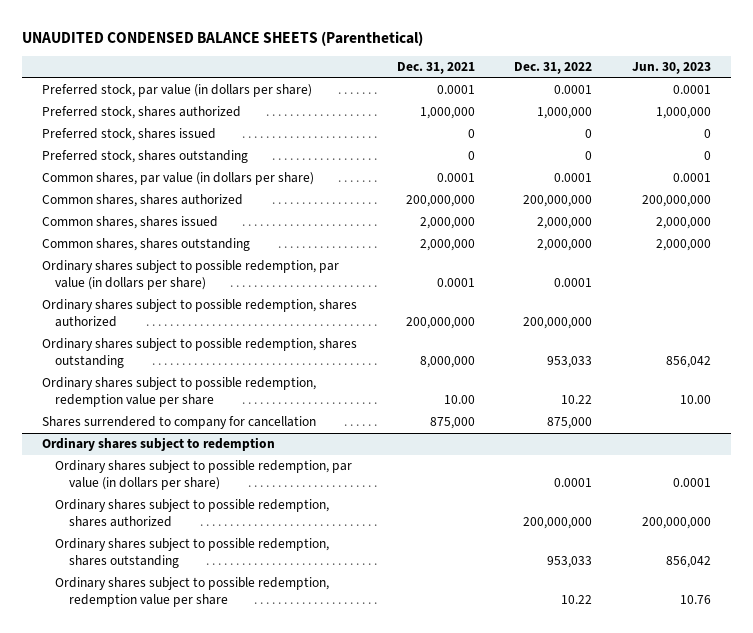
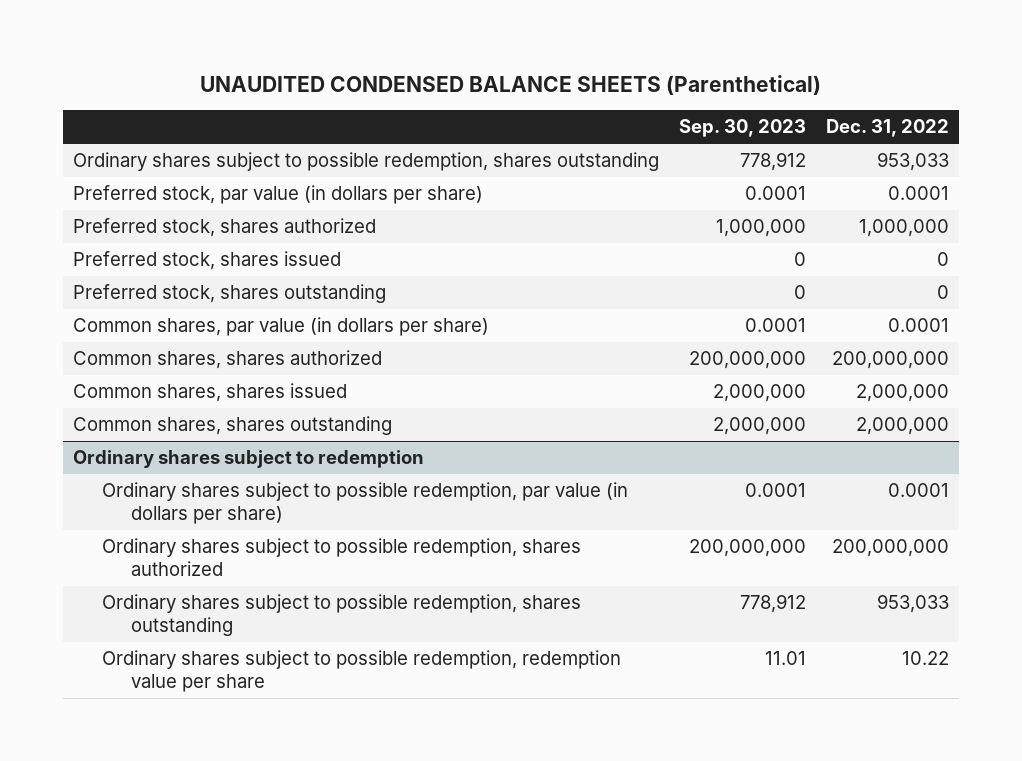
[396,62,475,75] Dec. 31, 2021 -> none
[632,62,712,75] Jun. 30, 2023 -> none
none -> [679,119,807,138] Sep. 30, 2023
[41,338,357,369] Ordinary shares subject to possible redemption, shares outstanding -> [73,152,660,172] Ordinary shares subject to possible redemption, shares outstanding
[41,260,339,291] Ordinary shares subject to possible redemption, par value (in dollars per share) -> none
[41,299,357,328] Ordinary shares subject to possible redemption, shares authorized -> none
[41,377,316,408] Ordinary shares subject to possible redemption, redemption value per share -> none
[41,416,316,430] Shares surrendered to company for cancellation -> none

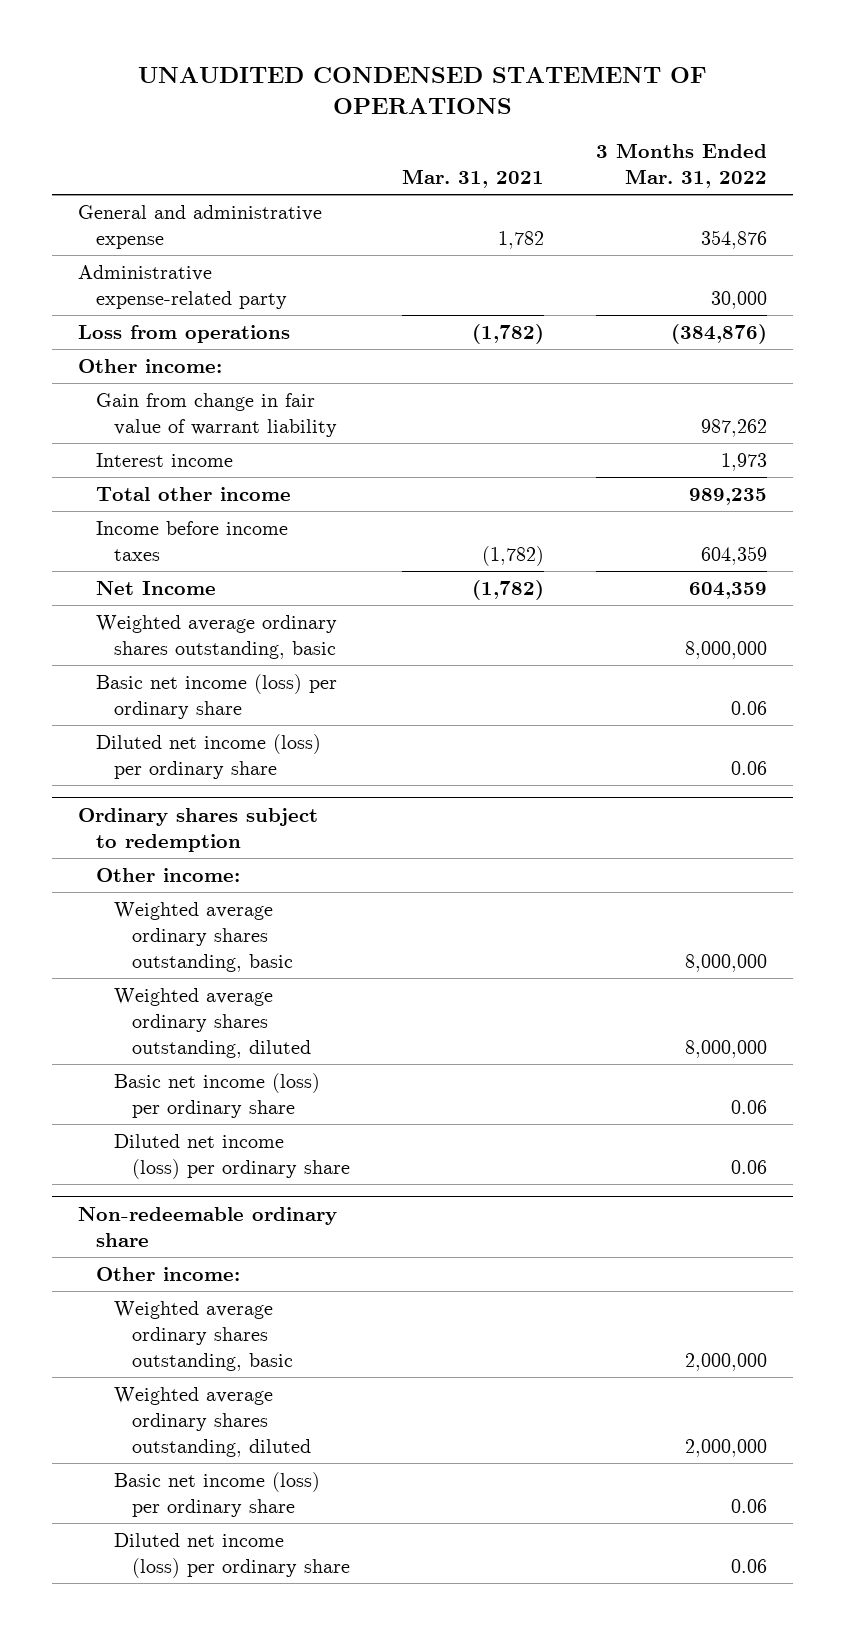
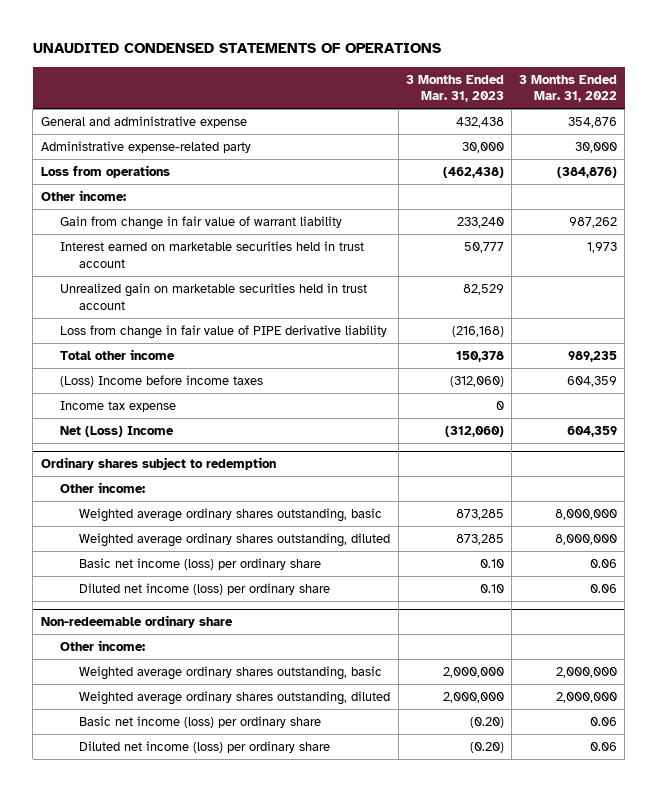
[137,67,707,115] UNAUDITED CONDENSED STATEMENT OF OPERATIONS -> [32,43,441,54] UNAUDITED CONDENSED STATEMENTS OF OPERATIONS
[402,169,545,189] Mar. 31, 2021 -> none
none -> [405,74,504,103] 3 Months Ended Mar. 31, 2023
[96,452,234,467] Interest income -> [60,240,365,268] Interest earned on marketable securities held in trust account
none -> [60,282,368,310] Unrealized gain on marketable securities held in trust account
none -> [60,324,388,339] Loss from change in fair value of PIPE derivative liability
[96,614,338,659] Weighted average ordinary shares outstanding, basic -> none
[96,673,338,719] Basic net income (loss) per ordinary share -> none
[96,733,322,779] Diluted net income (loss) per ordinary share -> none
[96,520,289,561] Income before income taxes -> [60,374,264,387] (Loss) Income before income taxes
none -> [60,400,177,412] Income tax expense
[96,580,217,595] Net Income -> [60,425,175,437] Net (Loss) Income

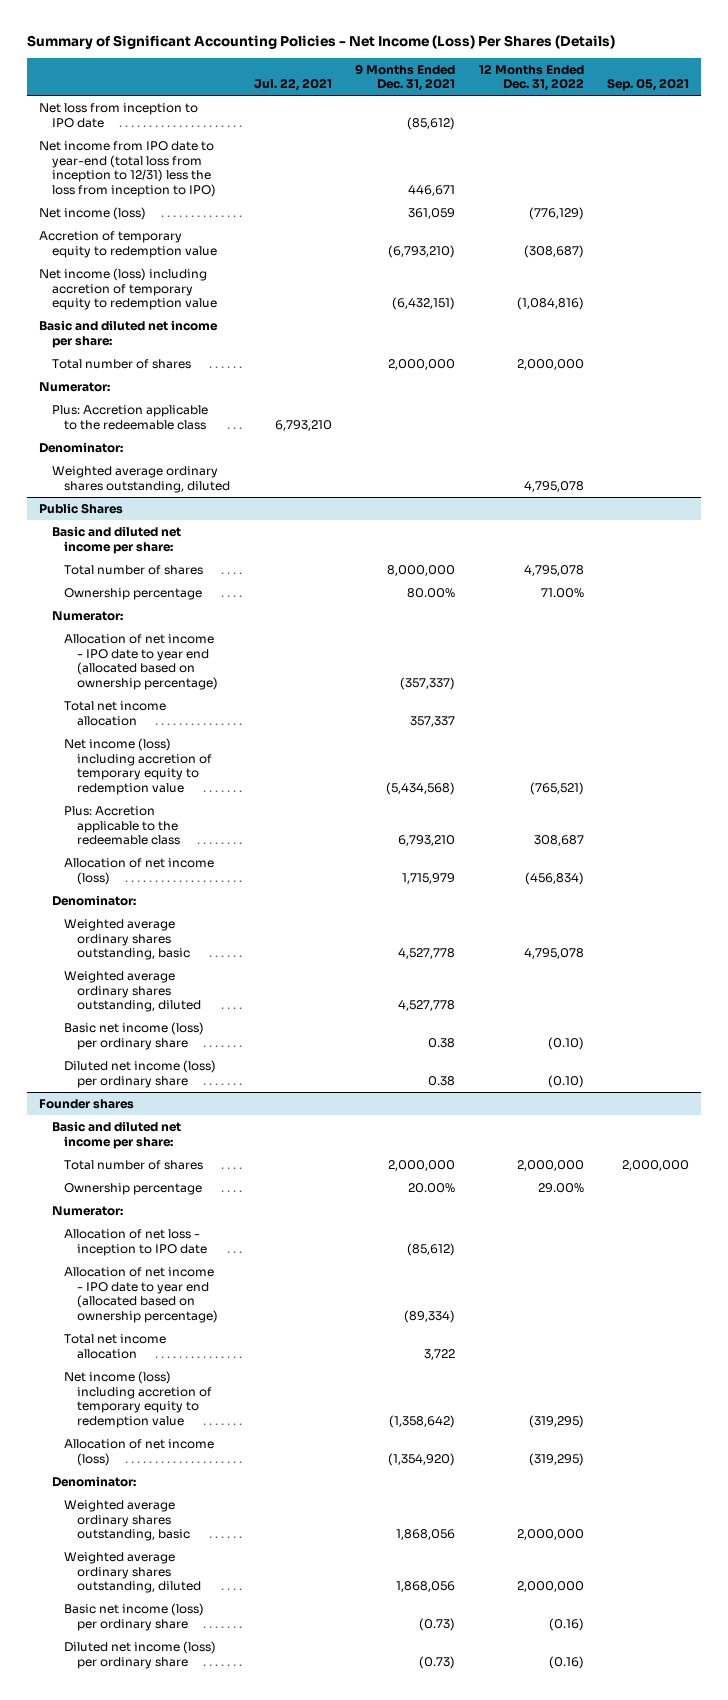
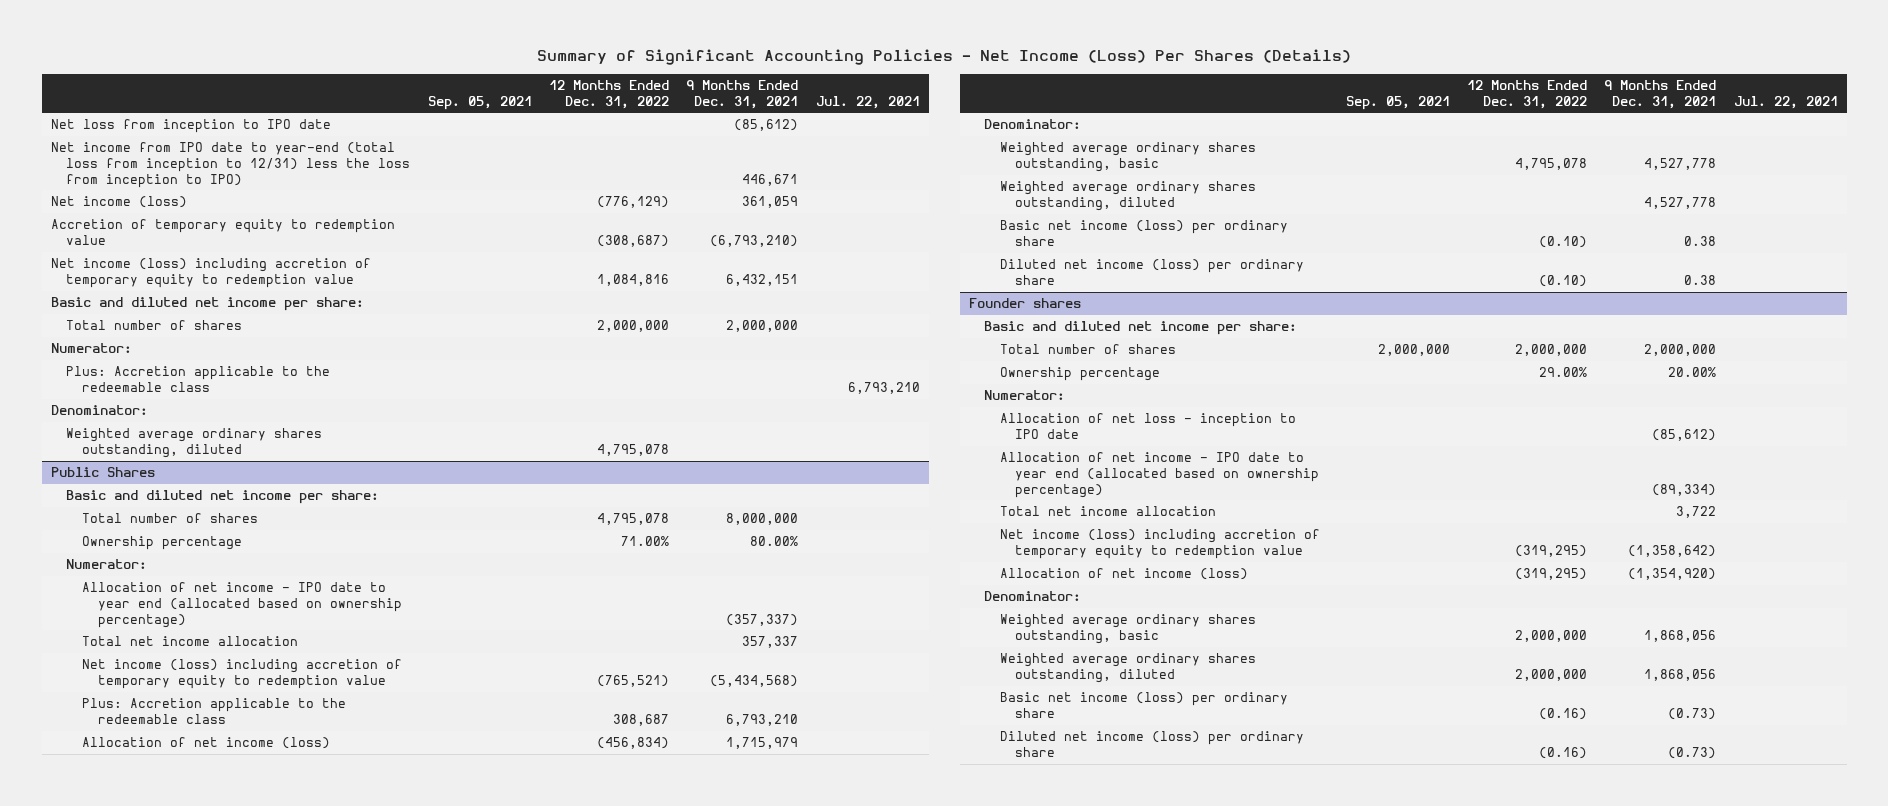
[392,297,456,311] (6,432,151) -> [726,273,799,286] 6,432,151
[516,297,584,311] (1,084,816) -> [597,273,670,286] 1,084,816

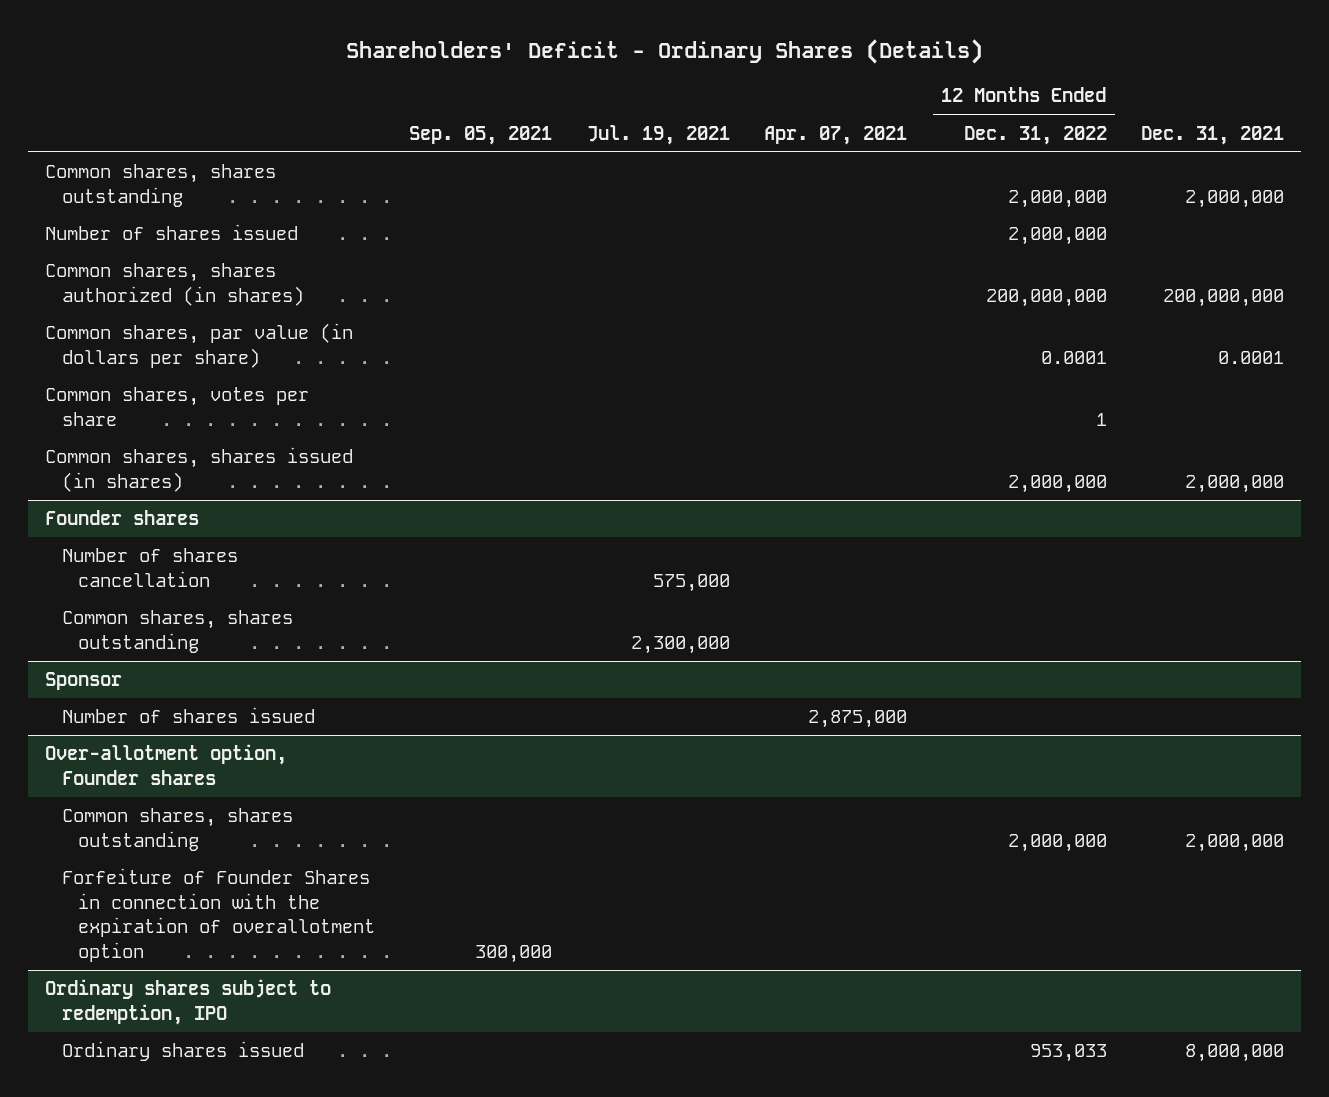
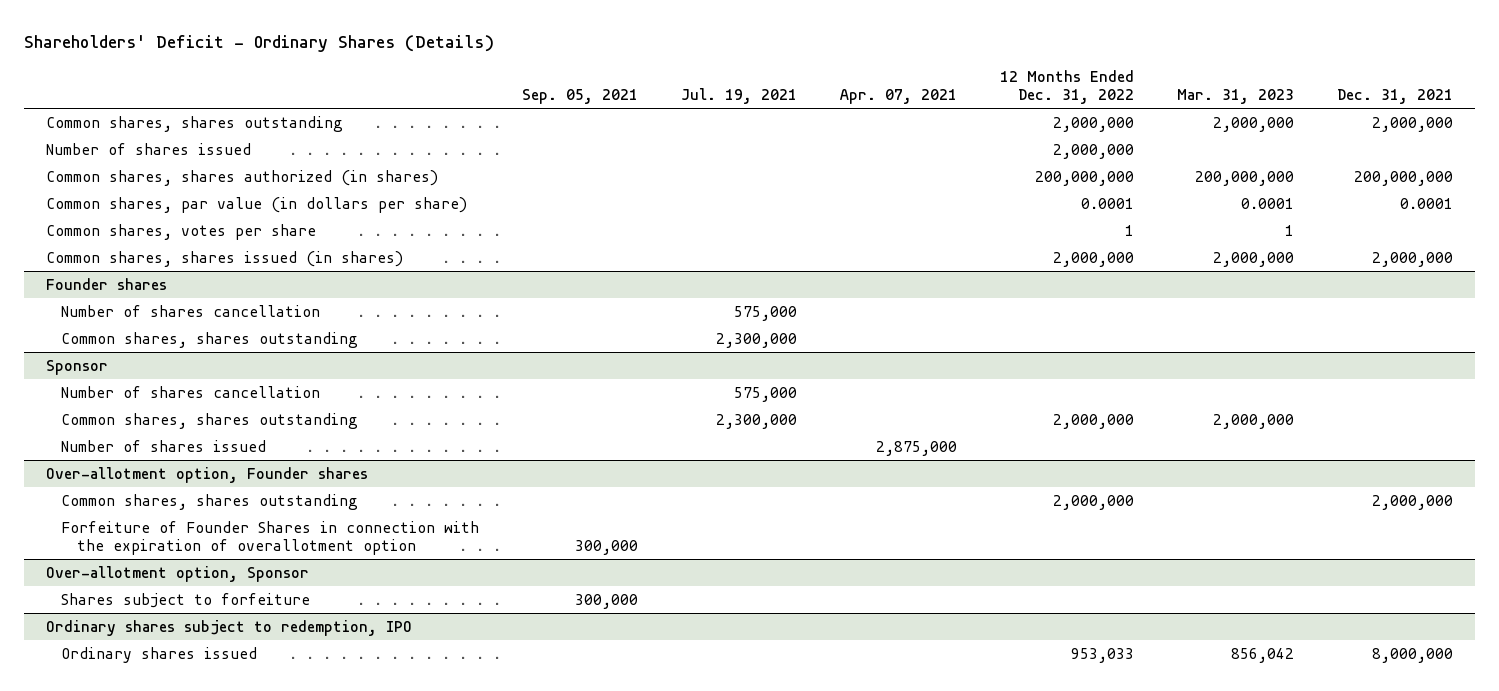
none -> [1177,88,1295,104] Mar. 31, 2023
none -> [61,385,321,398] Number of shares cancellation
none -> [61,412,359,429] Common shares, shares outstanding
none -> [45,565,309,582] Over-allotment option, Sponsor
none -> [61,592,311,608] Shares subject to forfeiture

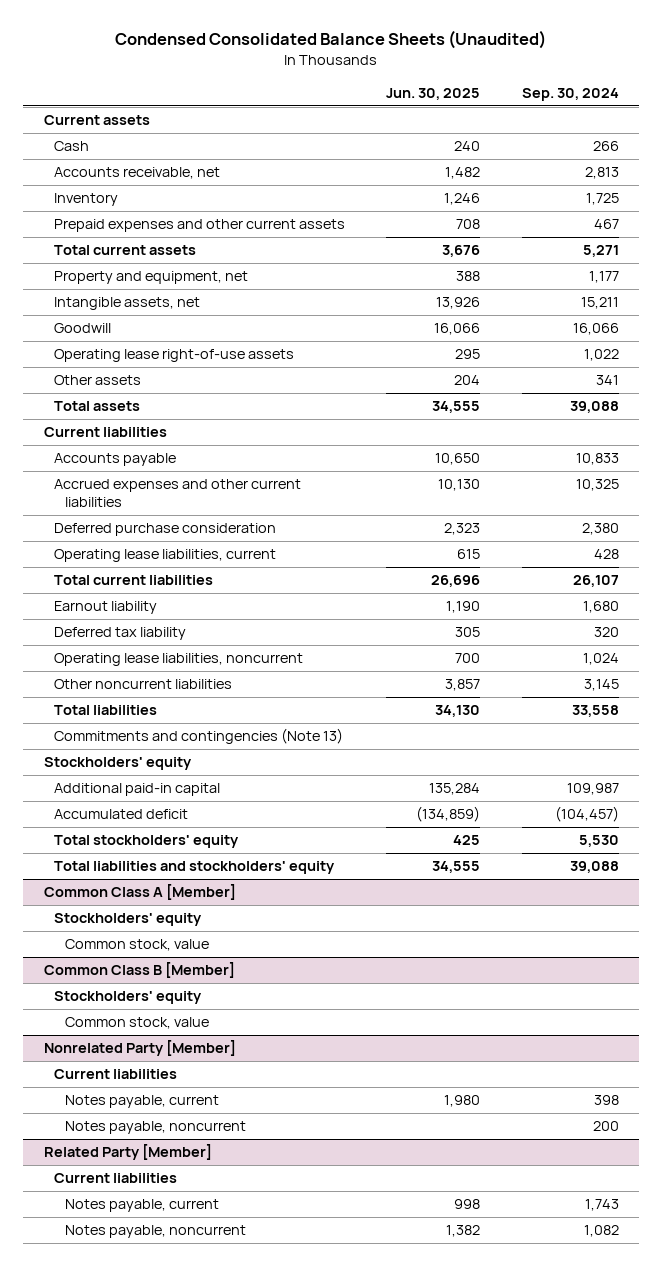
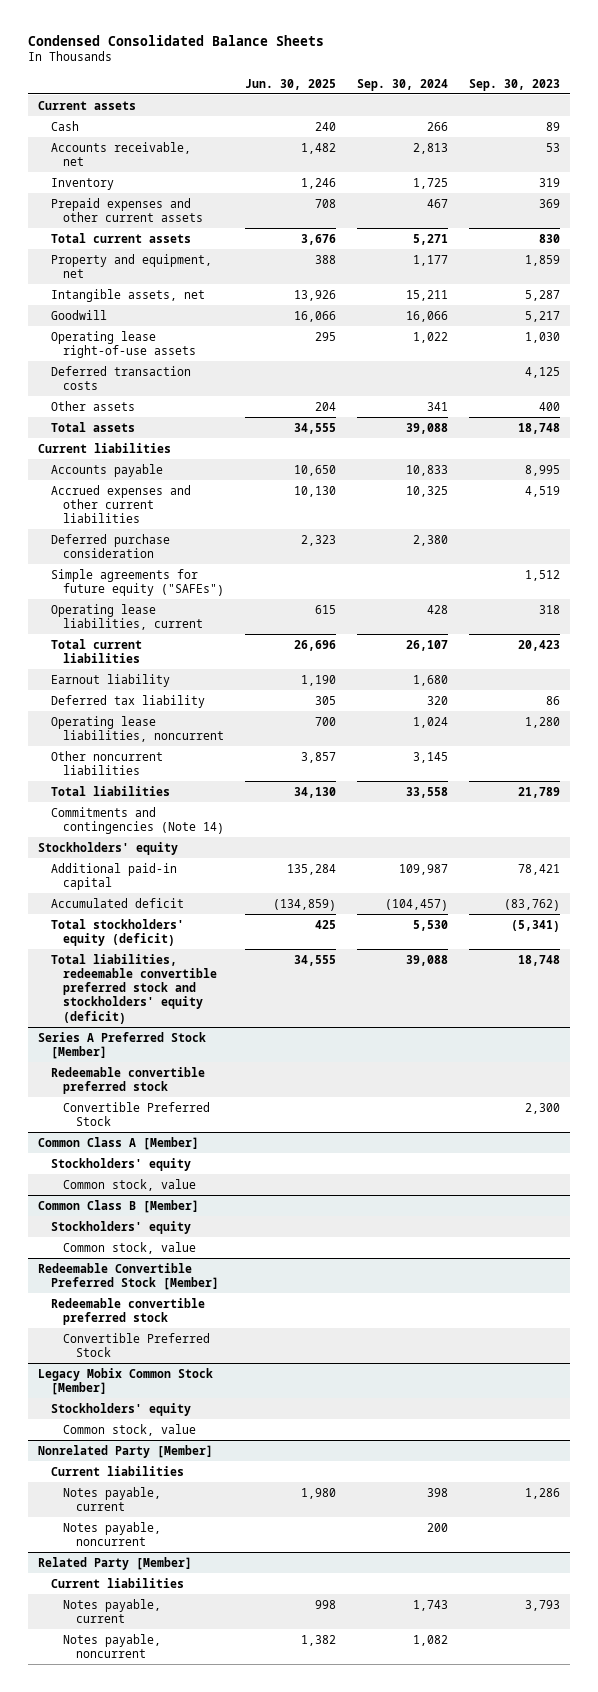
[115,30,547,50] Condensed Consolidated Balance Sheets (Unaudited) -> [28,34,325,46] Condensed Consolidated Balance Sheets
none -> [468,78,560,91] Sep. 30, 2023
none -> [50,365,191,390] Deferred transaction costs
none -> [50,568,225,596] Simple agreements for future equity ("SAFEs")
[54,728,344,745] Commitments and contingencies (Note 13) -> [50,806,225,834] Commitments and contingencies (Note 14)
[54,835,240,849] Total stockholders' equity -> [50,918,184,946] Total stockholders' equity (deficit)
[54,861,336,875] Total liabilities and stockholders' equity -> [50,953,218,1024] Total liabilities, redeemable convertible preferred stock and stockholders' equity (deficit)
none -> [38,1031,207,1059] Series A Preferred Stock [Member]
none -> [50,1066,205,1094] Redeemable convertible preferred stock
none -> [63,1101,211,1126] Convertible Preferred Stock
none -> [38,1262,219,1290] Redeemable Convertible Preferred Stock [Member]
none -> [50,1297,205,1325] Redeemable convertible preferred stock
none -> [63,1332,211,1357] Convertible Preferred Stock
none -> [38,1367,214,1395] Legacy Mobix Common Stock [Member]
none -> [50,1402,191,1416] Stockholders' equity
none -> [63,1423,197,1436] Common stock, value

